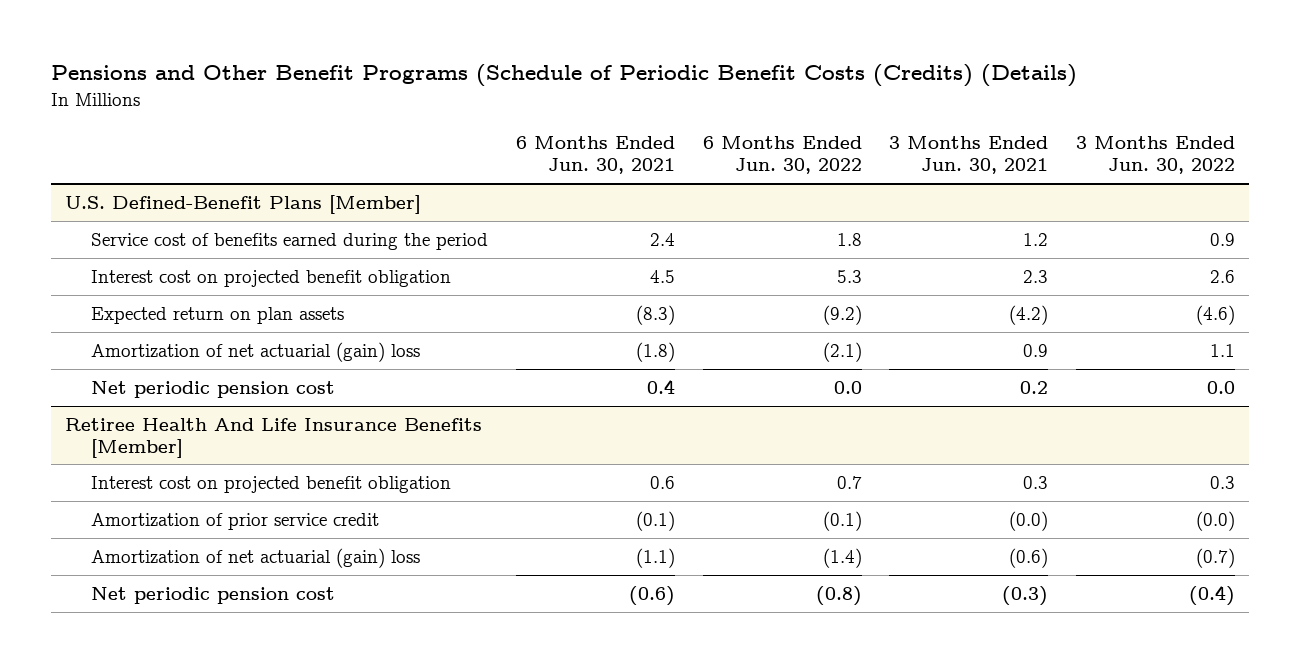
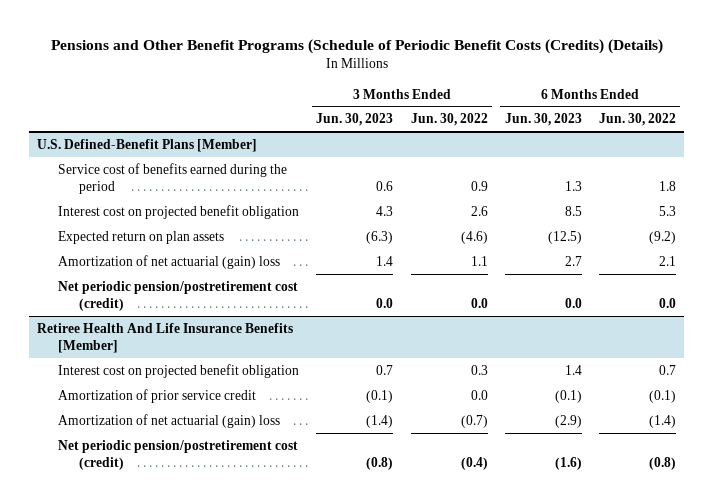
[515,136,675,175] 6 Months Ended Jun. 30, 2021 -> none
[889,136,1049,175] 3 Months Ended Jun. 30, 2021 -> none
none -> [316,113,394,127] Jun. 30, 2023
none -> [504,113,582,127] Jun. 30, 2023
[822,341,862,362] (2.1) -> [658,255,676,266] 2.1
[91,380,336,398] Net periodic pension cost -> [58,280,299,311] Net periodic pension/postretirement cost (credit)
[1195,510,1235,531] (0.0) -> [470,389,488,400] 0.0
[91,586,336,604] Net periodic pension cost -> [58,439,299,470] Net periodic pension/postretirement cost (credit)

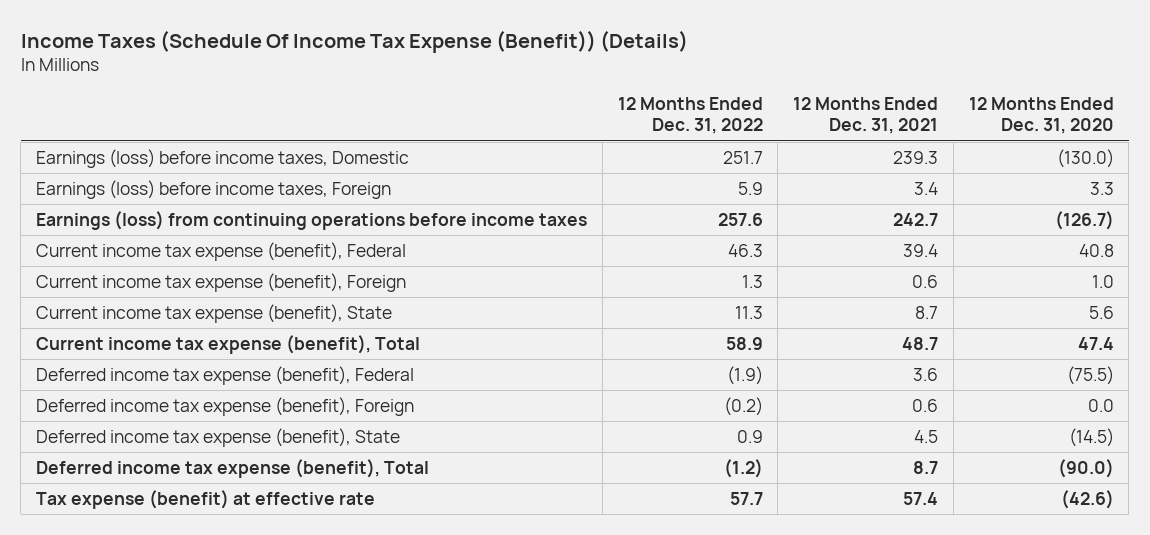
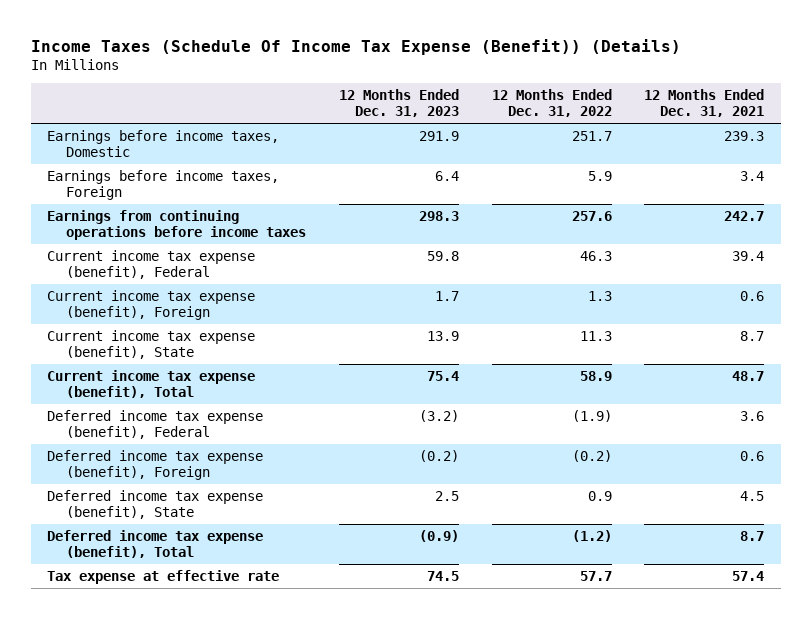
[968,97,1114,135] 12 Months Ended Dec. 31, 2020 -> none
none -> [338,88,459,118] 12 Months Ended Dec. 31, 2023
[35,148,409,168] Earnings (loss) before income taxes, Domestic -> [47,129,280,158] Earnings before income taxes, Domestic
[35,179,391,199] Earnings (loss) before income taxes, Foreign -> [47,169,280,201] Earnings before income taxes, Foreign
[35,210,587,230] Earnings (loss) from continuing operations before income taxes -> [47,209,306,241] Earnings from continuing operations before income taxes
[35,489,375,509] Tax expense (benefit) at effective rate -> [47,569,280,584] Tax expense at effective rate

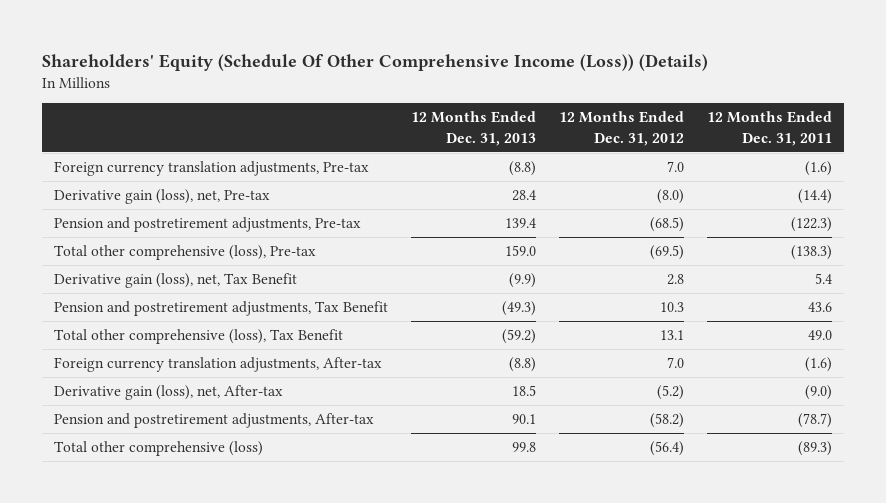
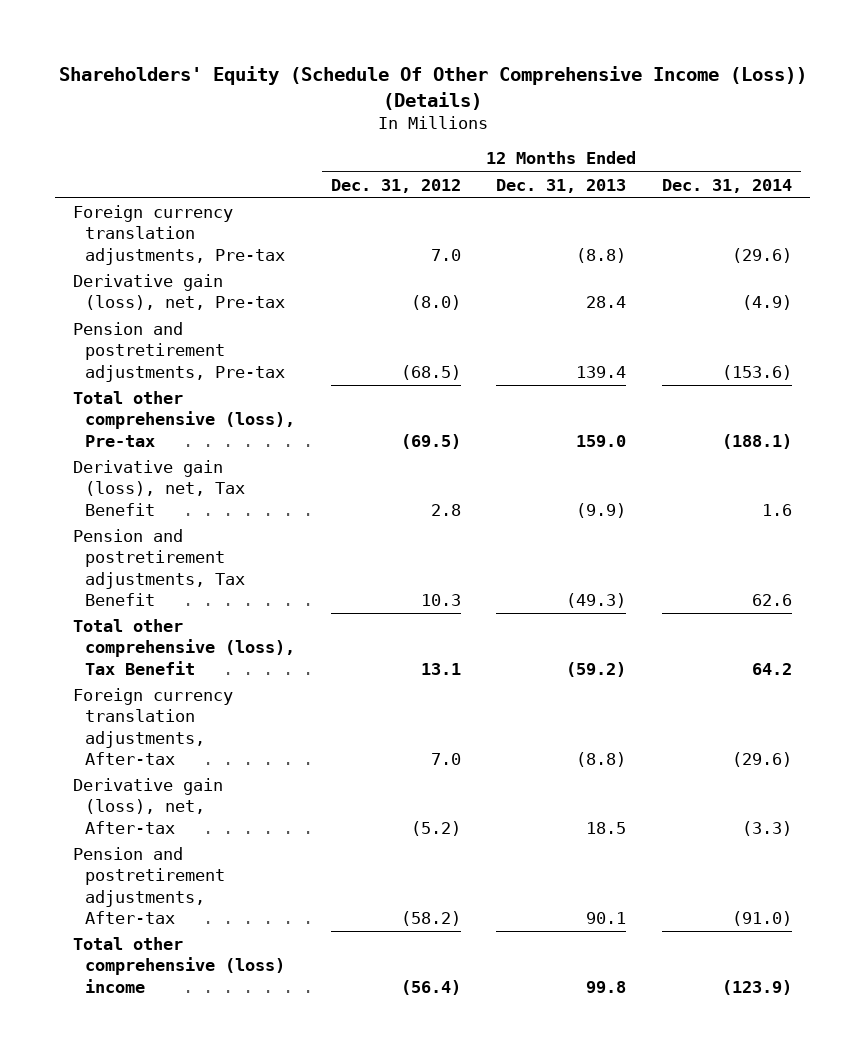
[707,111,833,146] 12 Months Ended Dec. 31, 2011 -> none
none -> [662,178,793,193] Dec. 31, 2014
[53,441,263,457] Total other comprehensive (loss) -> [73,937,286,993] Total other comprehensive (loss) income

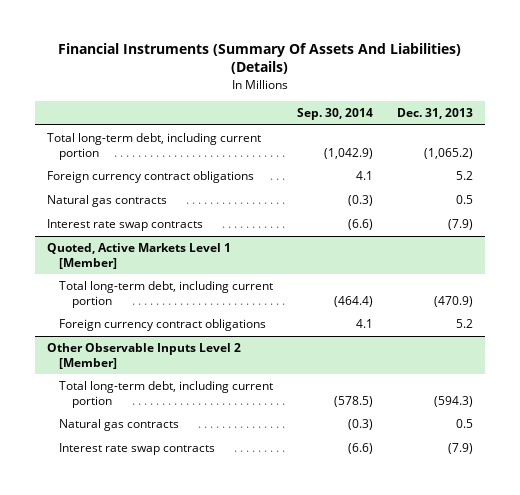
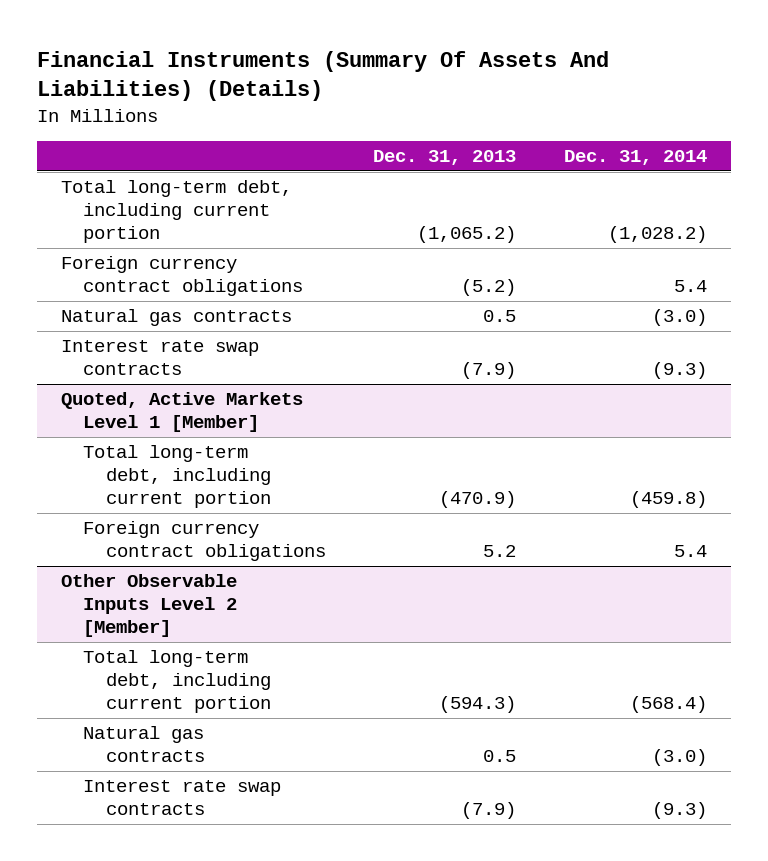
[297,108,374,121] Sep. 30, 2014 -> none
none -> [563,149,707,165] Dec. 31, 2014
[456,171,474,181] 5.2 -> [461,279,517,297] (5.2)

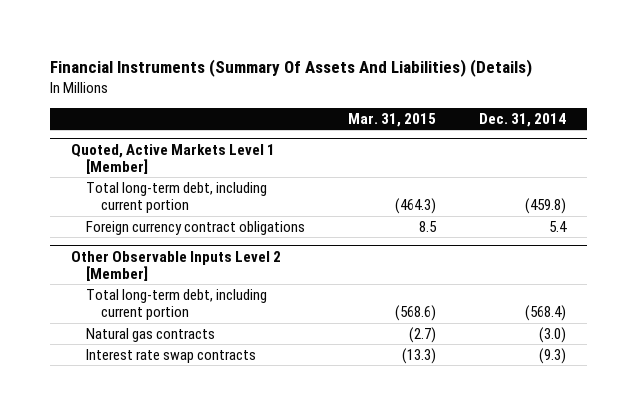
[373,149,517,165] Dec. 31, 2013 -> none
none -> [347,112,436,127] Mar. 31, 2015
[60,180,292,243] Total long-term debt, including current portion -> none
[60,256,304,297] Foreign currency contract obligations -> none
[60,309,292,327] Natural gas contracts -> none
[60,340,259,376] Interest rate swap contracts -> none

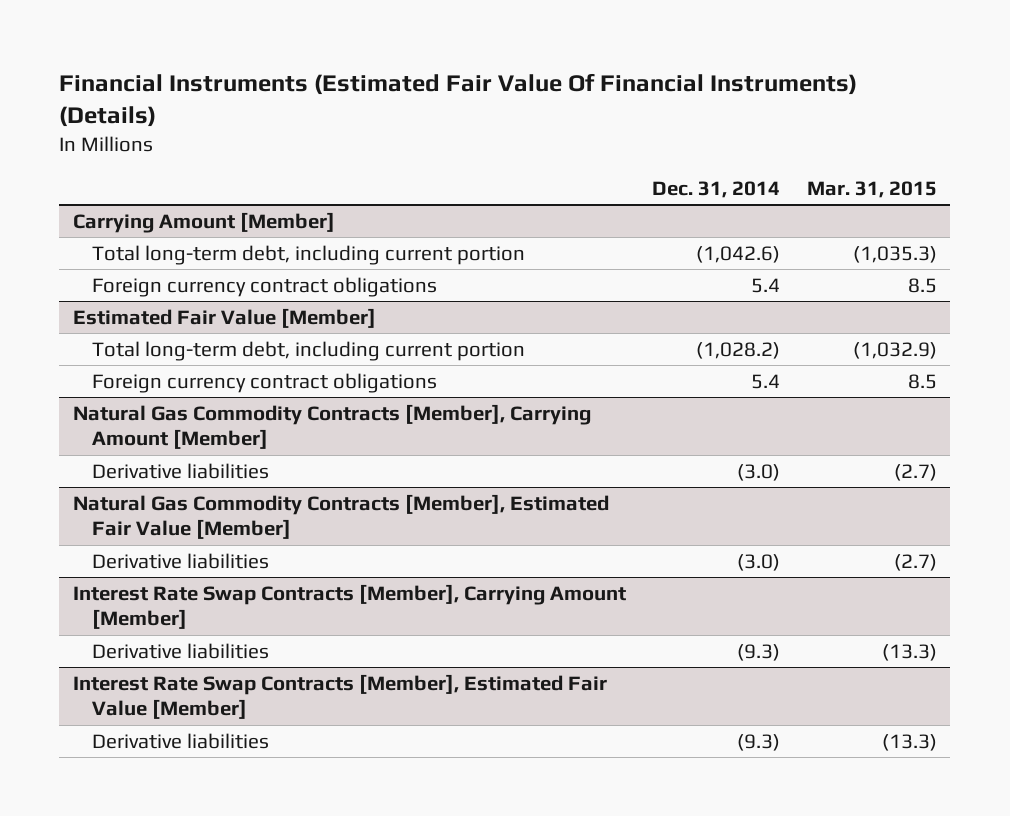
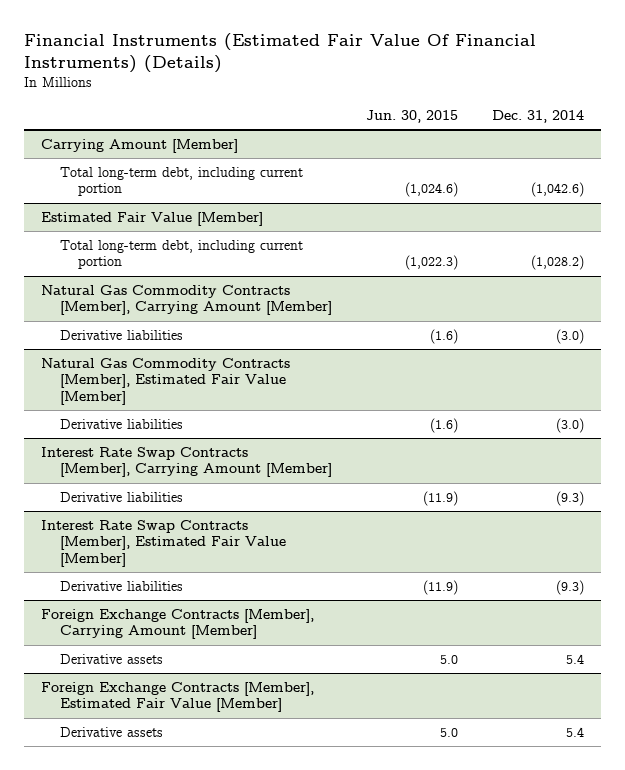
[807,180,938,198] Mar. 31, 2015 -> none
none -> [365,110,458,124] Jun. 30, 2015
[92,276,438,297] Foreign currency contract obligations -> none
[92,372,438,393] Foreign currency contract obligations -> none
none -> [41,608,315,640] Foreign Exchange Contracts [Member], Carrying Amount [Member]
none -> [59,653,163,664] Derivative assets
none -> [41,681,315,713] Foreign Exchange Contracts [Member], Estimated Fair Value [Member]
none -> [59,726,163,737] Derivative assets

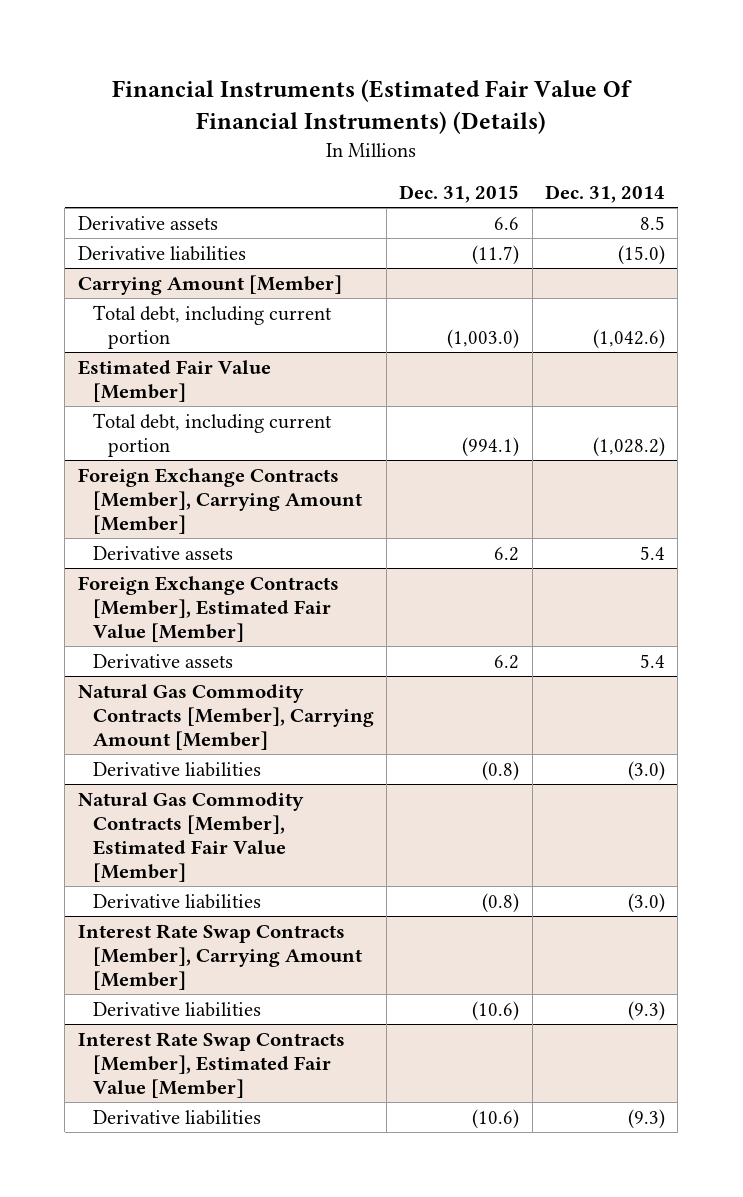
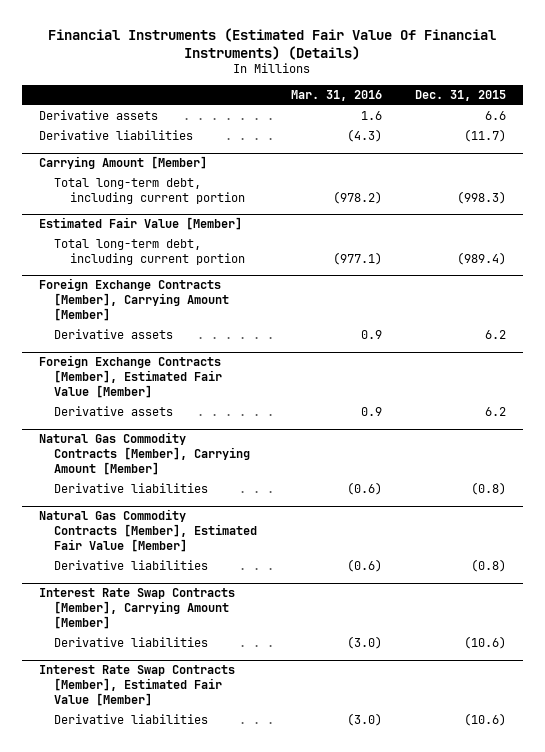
[545,185,666,204] Dec. 31, 2014 -> none
none -> [290,90,382,102] Mar. 31, 2016
[92,304,332,349] Total debt, including current portion -> [54,178,246,204] Total long-term debt, including current portion
[447,328,520,349] (1,003.0) -> [457,190,507,204] (998.3)
[92,412,332,457] Total debt, including current portion -> [54,239,246,265] Total long-term debt, including current portion
[462,436,520,457] (994.1) -> [457,251,507,265] (989.4)

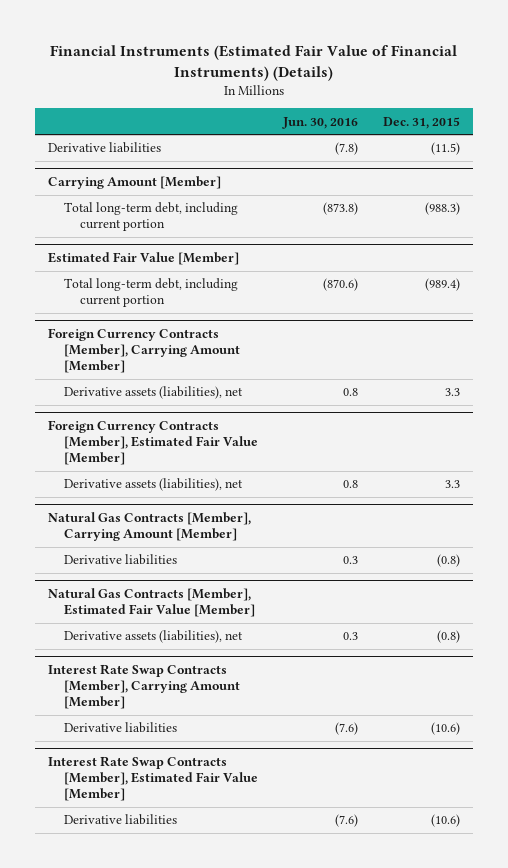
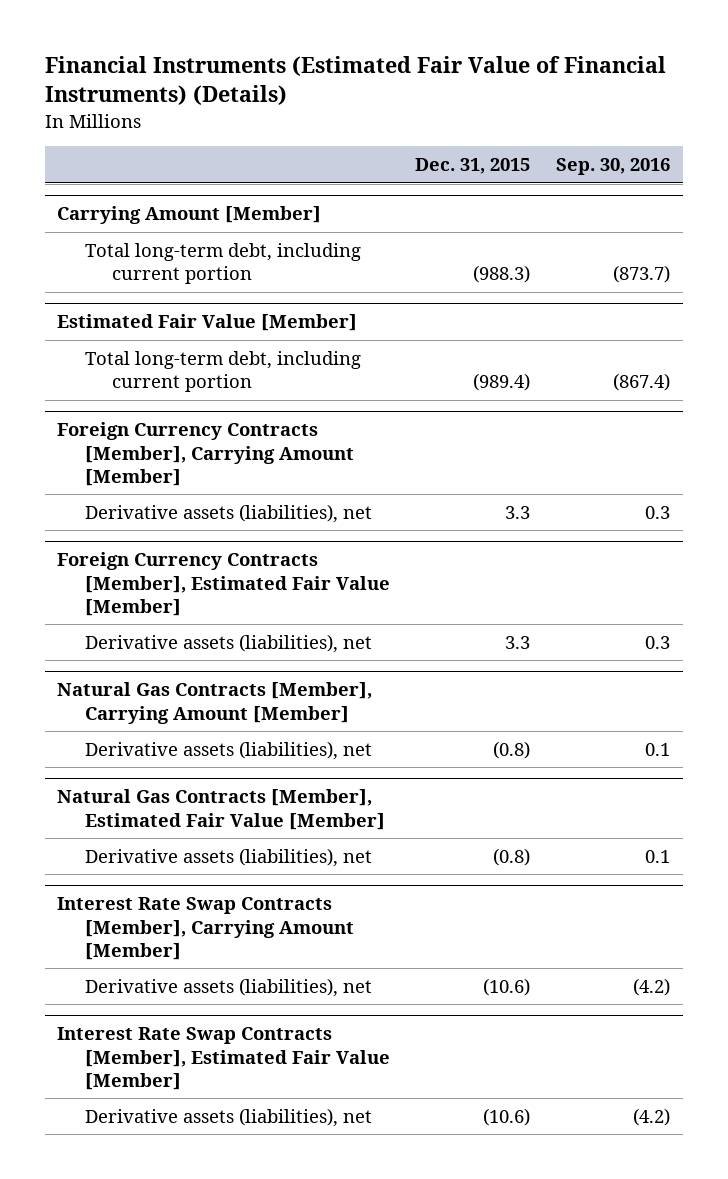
[282,116,359,129] Jun. 30, 2016 -> none
none -> [556,158,671,176] Sep. 30, 2016
[47,142,161,154] Derivative liabilities -> none
[63,554,177,566] Derivative liabilities -> [84,740,372,760] Derivative assets (liabilities), net
[63,722,177,734] Derivative liabilities -> [84,977,372,997] Derivative assets (liabilities), net
[63,814,177,826] Derivative liabilities -> [84,1107,372,1127] Derivative assets (liabilities), net

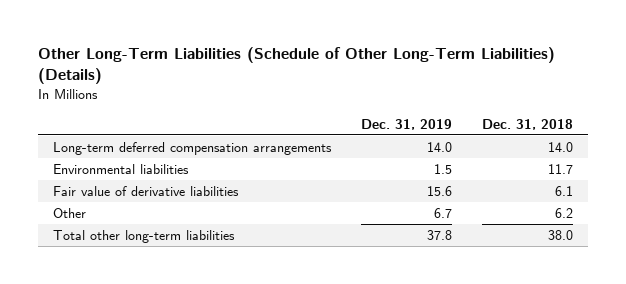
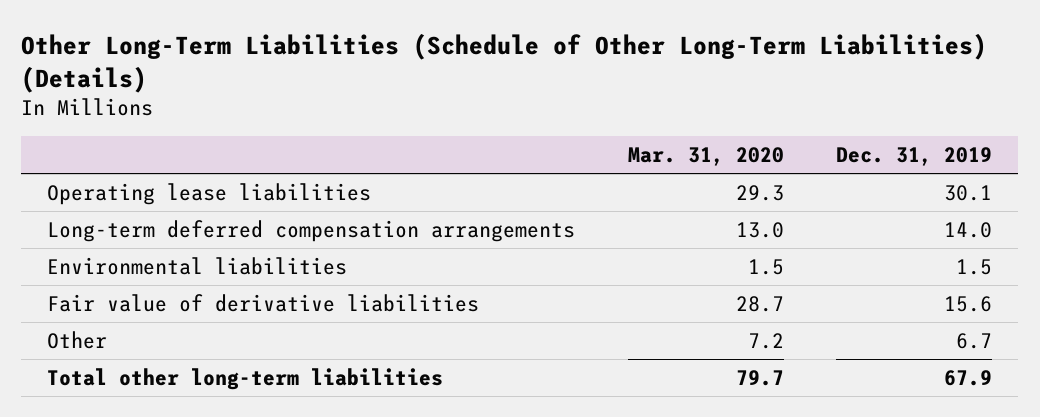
[481,118,573,130] Dec. 31, 2018 -> none
none -> [627,147,784,167] Mar. 31, 2020
none -> [47,182,372,205] Operating lease liabilities
[426,230,452,241] 37.8 -> [944,369,993,386] 67.9

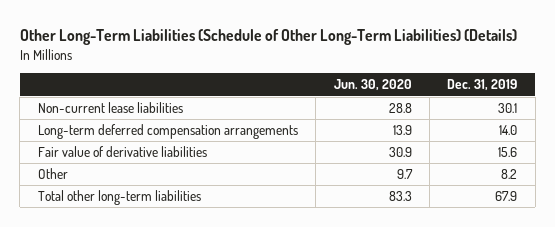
[627,147,784,167] Mar. 31, 2020 -> none
none -> [333,79,412,92] Jun. 30, 2020
[47,182,372,205] Operating lease liabilities -> [37,102,183,114] Non-current lease liabilities
[47,256,348,275] Environmental liabilities -> none
[956,332,993,349] 6.7 -> [501,169,518,180] 8.2

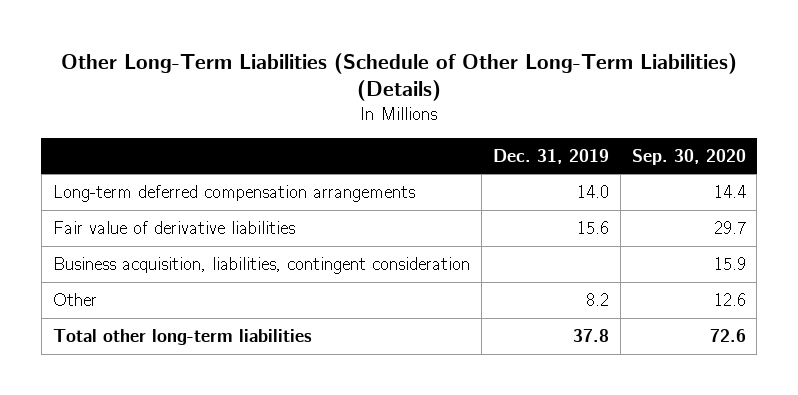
[333,79,412,92] Jun. 30, 2020 -> none
none -> [631,148,746,165] Sep. 30, 2020
[37,102,183,114] Non-current lease liabilities -> none
none -> [52,256,470,274] Business acquisition, liabilities, contingent consideration
[495,191,518,202] 67.9 -> [572,328,609,342] 37.8

